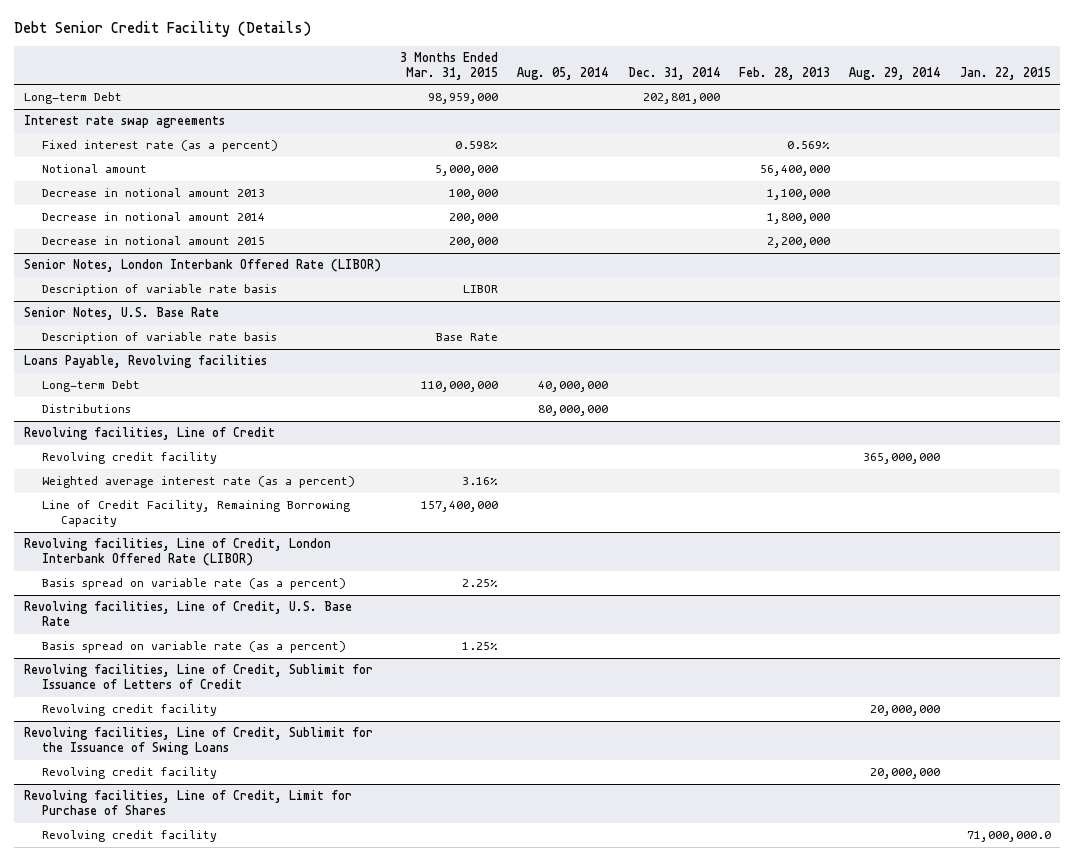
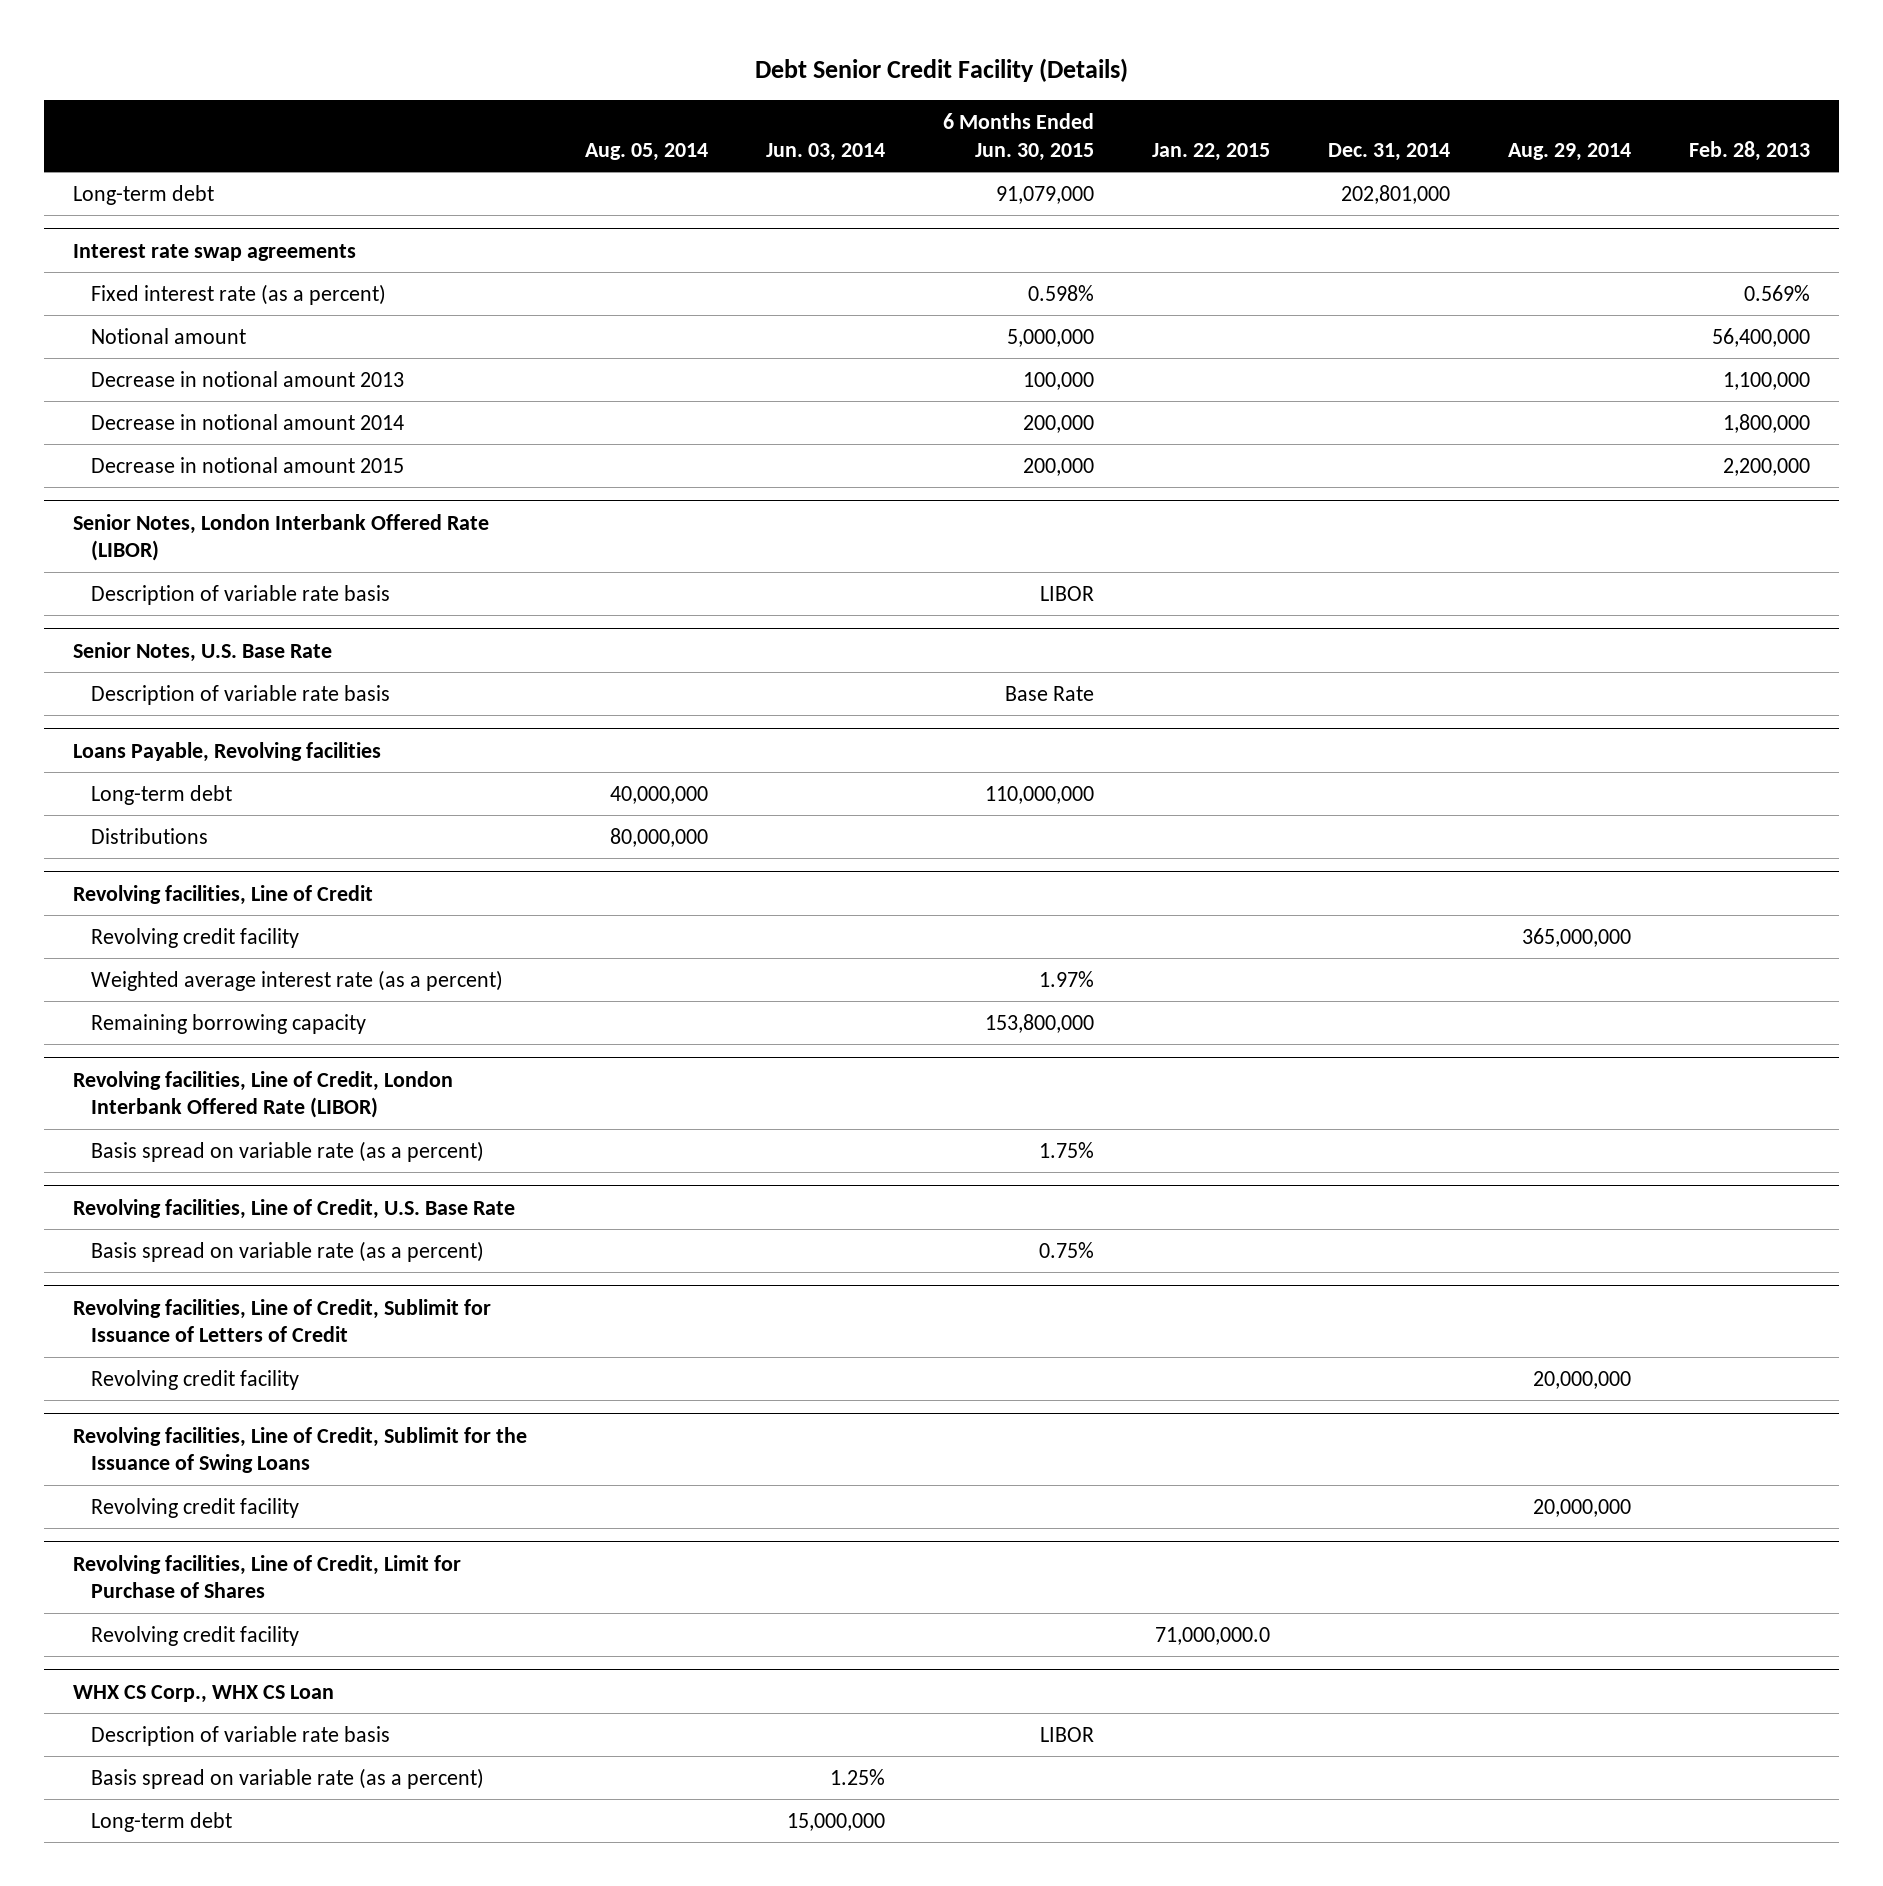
[400,51,499,80] 3 Months Ended Mar. 31, 2015 -> none
none -> [766,142,886,161] Jun. 03, 2014
none -> [943,112,1095,161] 6 Months Ended Jun. 30, 2015
[23,92,122,105] Long-term Debt -> [72,184,214,205] Long-term debt
[42,380,141,393] Long-term Debt -> [91,784,233,805] Long-term debt
[42,500,351,527] Line of Credit Facility, Remaining Borrowing Capacity -> [91,1013,367,1034] Remaining borrowing capacity
none -> [72,1684,334,1703] WHX CS Corp., WHX CS Loan
none -> [91,1725,391,1746] Description of variable rate basis
none -> [91,1767,485,1789] Basis spread on variable rate (as a percent)
none -> [91,1811,233,1832] Long-term debt

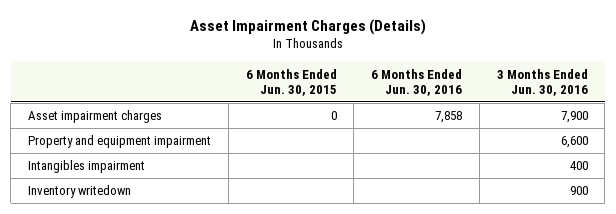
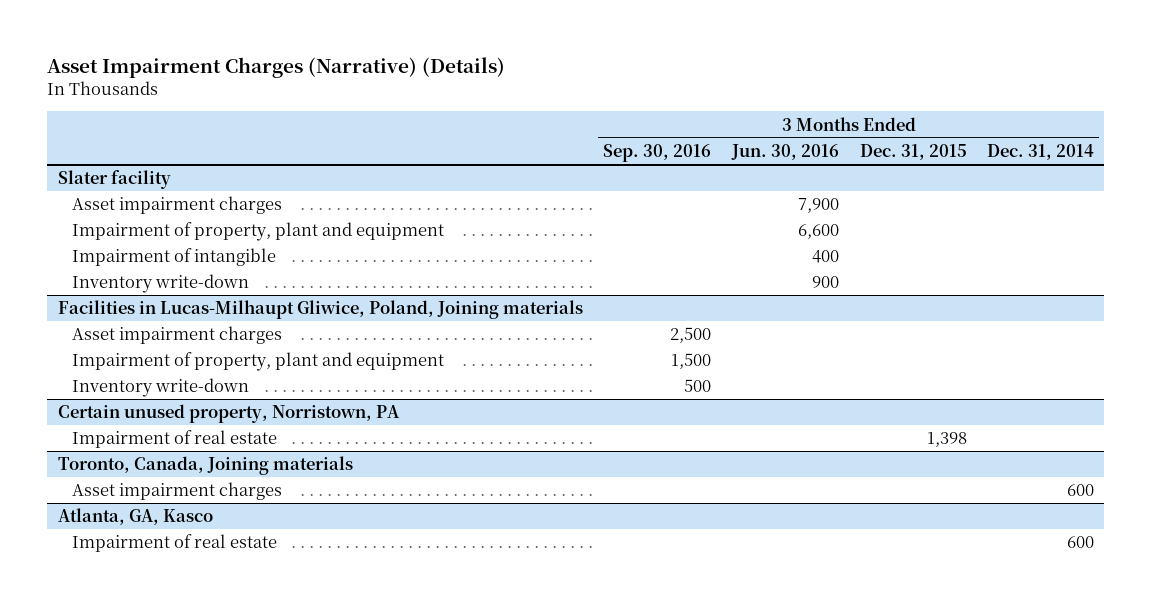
[189,18,426,35] Asset Impairment Charges (Details) -> [47,56,506,78] Asset Impairment Charges (Narrative) (Details)
[245,68,337,96] 6 Months Ended Jun. 30, 2015 -> none
[371,68,463,96] 6 Months Ended Jun. 30, 2016 -> none
none -> [603,144,712,163] Sep. 30, 2016
none -> [859,144,967,161] Dec. 31, 2015
none -> [987,144,1095,161] Dec. 31, 2014
none -> [57,170,171,190] Slater facility
[28,135,212,149] Property and equipment impairment -> [71,222,444,242] Impairment of property, plant and equipment
[28,160,146,174] Intangibles impairment -> [71,248,276,267] Impairment of intangible
[28,185,132,199] Inventory writedown -> [71,274,249,294] Inventory write-down
none -> [57,300,583,320] Facilities in Lucas-Milhaupt Gliwice, Poland, Joining materials
none -> [71,326,282,345] Asset impairment charges
none -> [71,352,444,372] Impairment of property, plant and equipment
none -> [71,378,249,398] Inventory write-down
none -> [57,404,400,424] Certain unused property, Norristown, PA
none -> [71,430,277,449] Impairment of real estate
none -> [57,456,353,476] Toronto, Canada, Joining materials
none -> [71,482,282,501] Asset impairment charges
none -> [57,508,213,526] Atlanta, GA, Kasco
none -> [71,534,277,553] Impairment of real estate

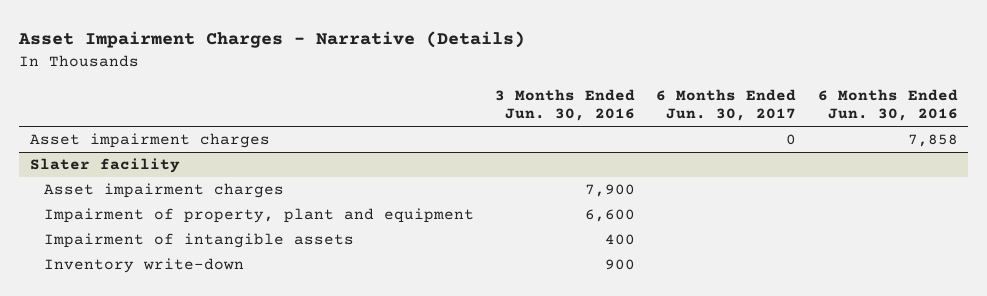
[47,56,506,78] Asset Impairment Charges (Narrative) (Details) -> [17,31,525,49] Asset Impairment Charges - Narrative (Details)
[603,144,712,163] Sep. 30, 2016 -> none
[859,144,967,161] Dec. 31, 2015 -> none
[987,144,1095,161] Dec. 31, 2014 -> none
none -> [656,88,797,122] 6 Months Ended Jun. 30, 2017
none -> [817,88,958,122] 6 Months Ended Jun. 30, 2016
none -> [29,133,270,149] Asset impairment charges
[71,248,276,267] Impairment of intangible -> [43,233,354,249] Impairment of intangible assets
[57,300,583,320] Facilities in Lucas-Milhaupt Gliwice, Poland, Joining materials -> none
[71,326,282,345] Asset impairment charges -> none
[71,352,444,372] Impairment of property, plant and equipment -> none
[71,378,249,398] Inventory write-down -> none
[57,404,400,424] Certain unused property, Norristown, PA -> none
[71,430,277,449] Impairment of real estate -> none
[57,456,353,476] Toronto, Canada, Joining materials -> none
[71,482,282,501] Asset impairment charges -> none
[57,508,213,526] Atlanta, GA, Kasco -> none
[71,534,277,553] Impairment of real estate -> none

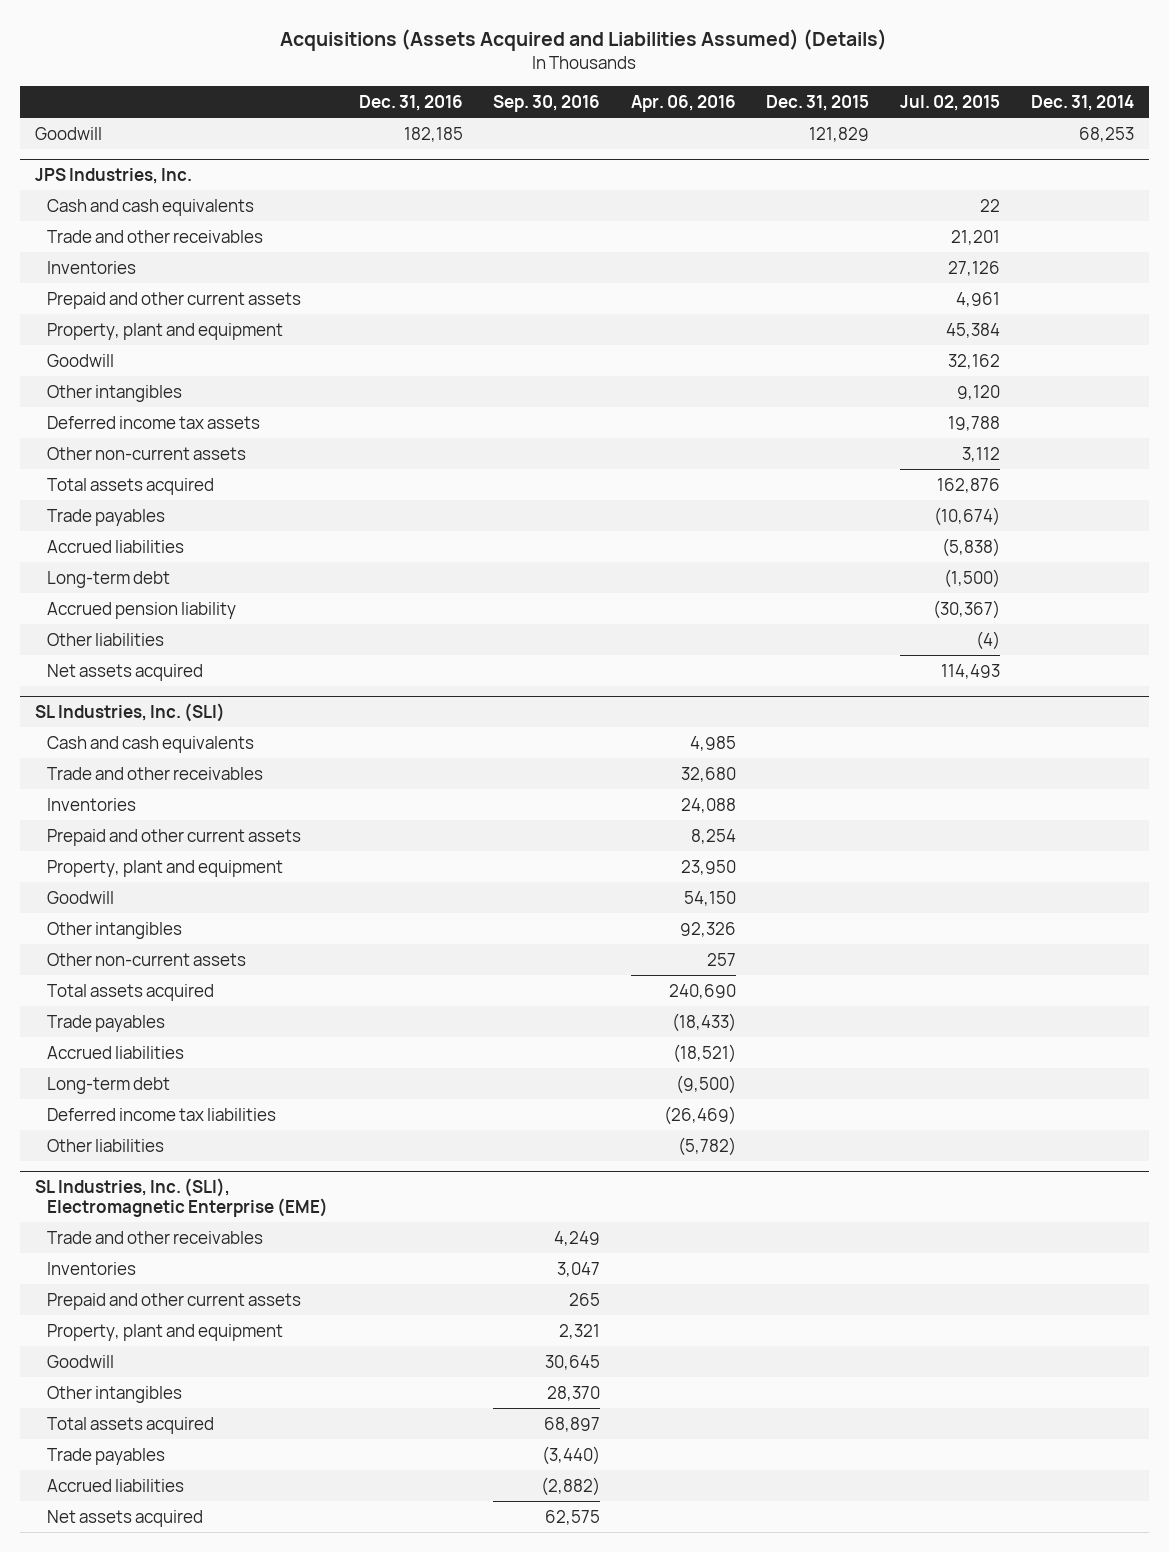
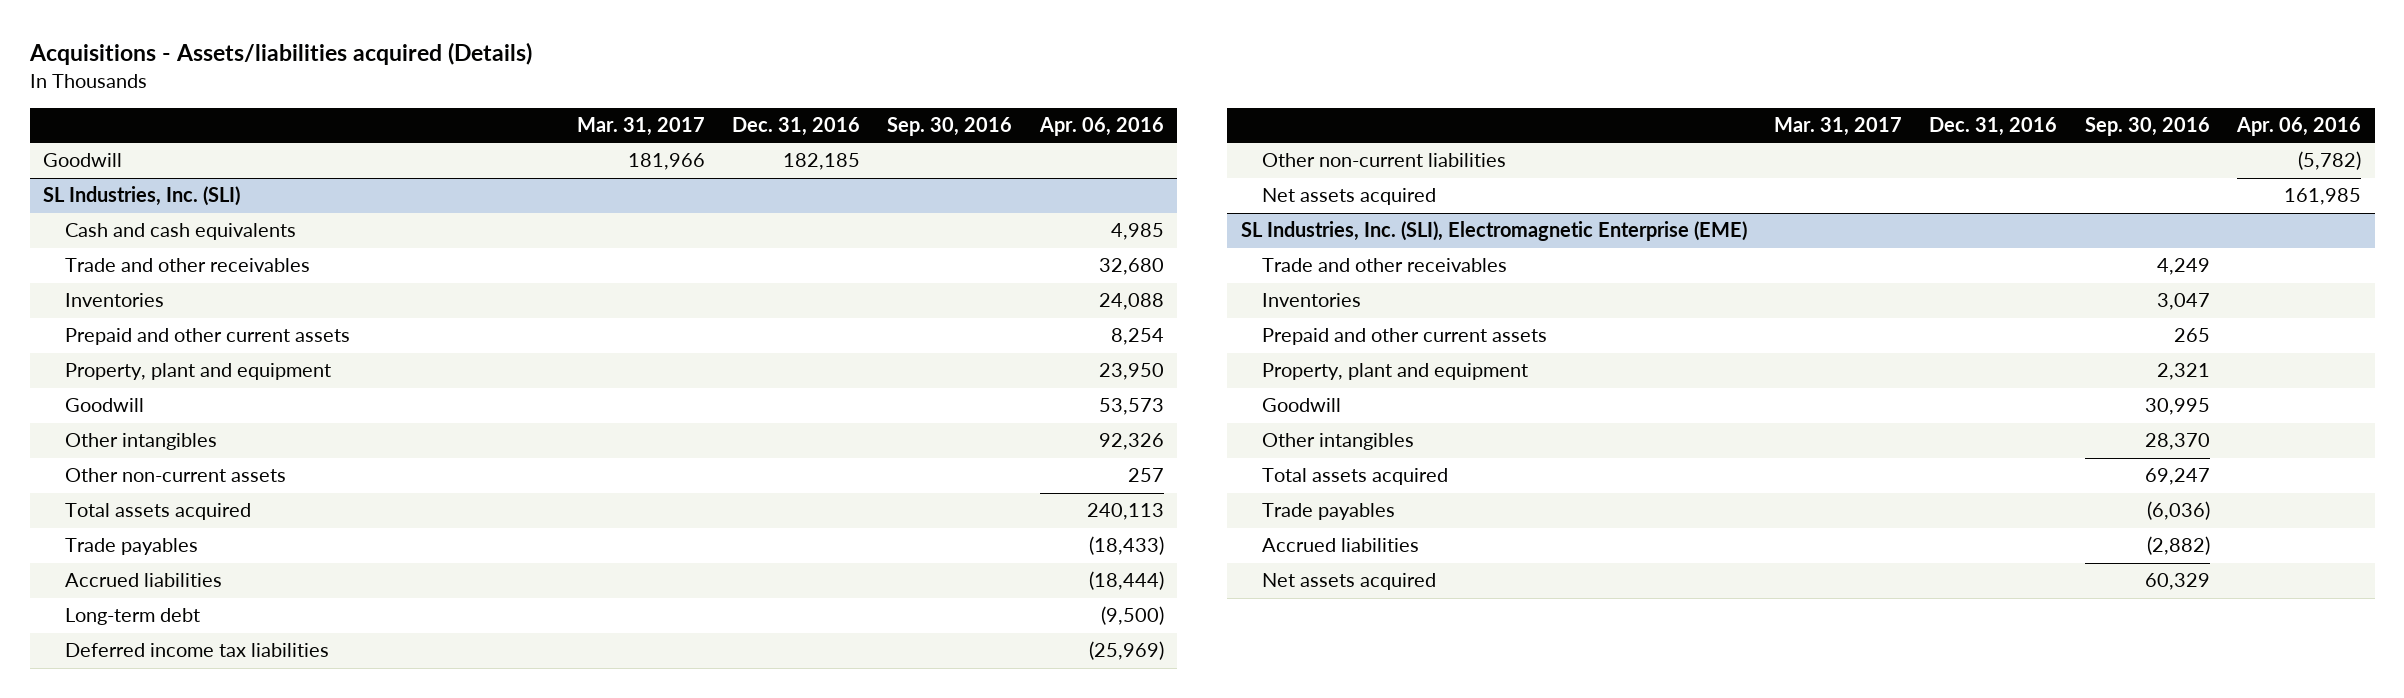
[280,29,888,52] Acquisitions (Assets Acquired and Liabilities Assumed) (Details) -> [28,41,532,65] Acquisitions - Assets/liabilities acquired (Details)
[766,94,870,111] Dec. 31, 2015 -> none
[900,94,1001,111] Jul. 02, 2015 -> none
[1030,94,1134,111] Dec. 31, 2014 -> none
none -> [576,117,705,137] Mar. 31, 2017
[35,167,193,184] JPS Industries, Inc. -> none
[47,198,255,216] Cash and cash equivalents -> none
[47,229,264,243] Trade and other receivables -> none
[47,260,137,274] Inventories -> none
[47,291,302,309] Prepaid and other current assets -> none
[47,322,284,340] Property, plant and equipment -> none
[47,353,115,367] Goodwill -> none
[47,384,183,402] Other intangibles -> none
[47,415,261,429] Deferred income tax assets -> none
[47,446,247,460] Other non-current assets -> none
[47,477,215,495] Total assets acquired -> none
[47,508,166,526] Trade payables -> none
[47,539,185,553] Accrued liabilities -> none
[47,570,171,588] Long-term debt -> none
[47,601,237,619] Accrued pension liability -> none
[47,632,165,646] Other liabilities -> none
[47,663,204,681] Net assets acquired -> none
[683,890,736,906] 54,150 -> [1098,398,1164,416] 53,573
[668,983,736,999] 240,690 -> [1086,503,1164,521] 240,113
[672,1043,736,1063] (18,521) -> [1088,571,1164,591] (18,444)
[663,1105,736,1125] (26,469) -> [1088,641,1164,661] (25,969)
[47,1138,165,1152] Other liabilities -> [1262,153,1507,168] Other non-current liabilities
none -> [1262,188,1437,206] Net assets acquired
[545,1354,601,1370] 30,645 -> [2144,398,2210,416] 30,995
[544,1416,601,1432] 68,897 -> [2144,468,2210,486] 69,247
[542,1445,601,1465] (3,440) -> [2146,501,2210,521] (6,036)
[545,1509,601,1525] 62,575 -> [2144,573,2210,591] 60,329

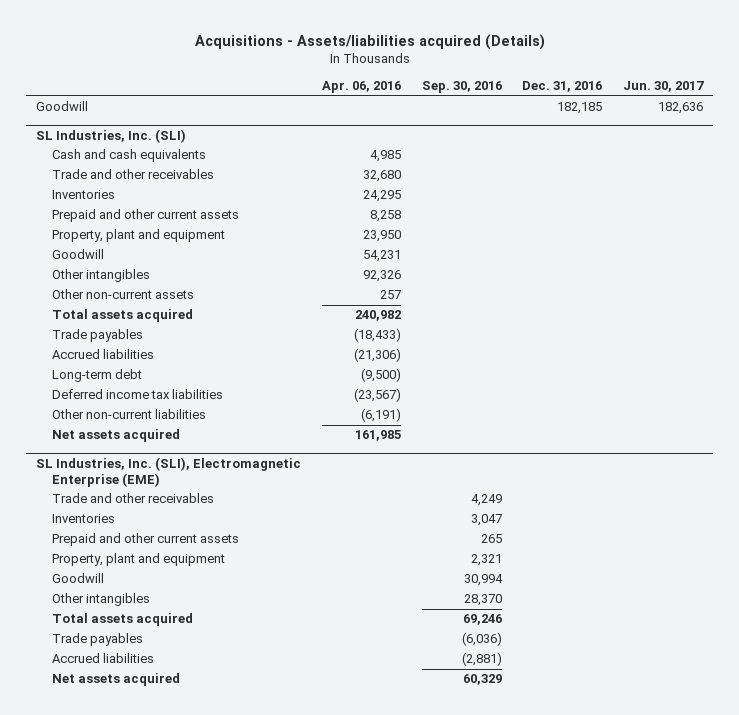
[576,117,705,137] Mar. 31, 2017 -> none
none -> [622,81,704,93] Jun. 30, 2017
[1098,293,1164,311] 24,088 -> [363,190,402,203] 24,295
[1110,328,1164,346] 8,254 -> [370,210,402,223] 8,258
[1098,398,1164,416] 53,573 -> [363,250,402,263] 54,231
[1086,503,1164,521] 240,113 -> [355,310,402,322] 240,982
[1088,571,1164,591] (18,444) -> [354,348,402,363] (21,306)
[1088,641,1164,661] (25,969) -> [354,388,402,403] (23,567)
[2297,151,2361,171] (5,782) -> [361,408,402,423] (6,191)
[2144,398,2210,416] 30,995 -> [463,574,503,587] 30,994
[2144,468,2210,486] 69,247 -> [462,614,502,626] 69,246
[2146,536,2210,556] (2,882) -> [461,652,502,667] (2,881)

